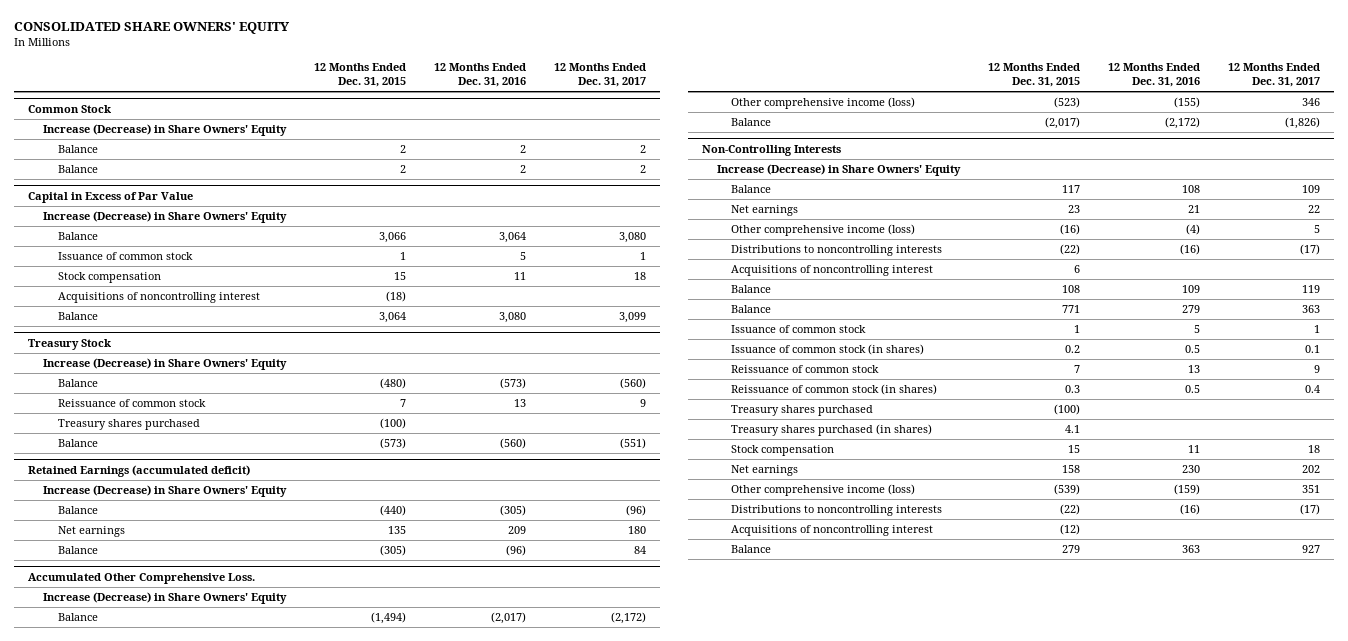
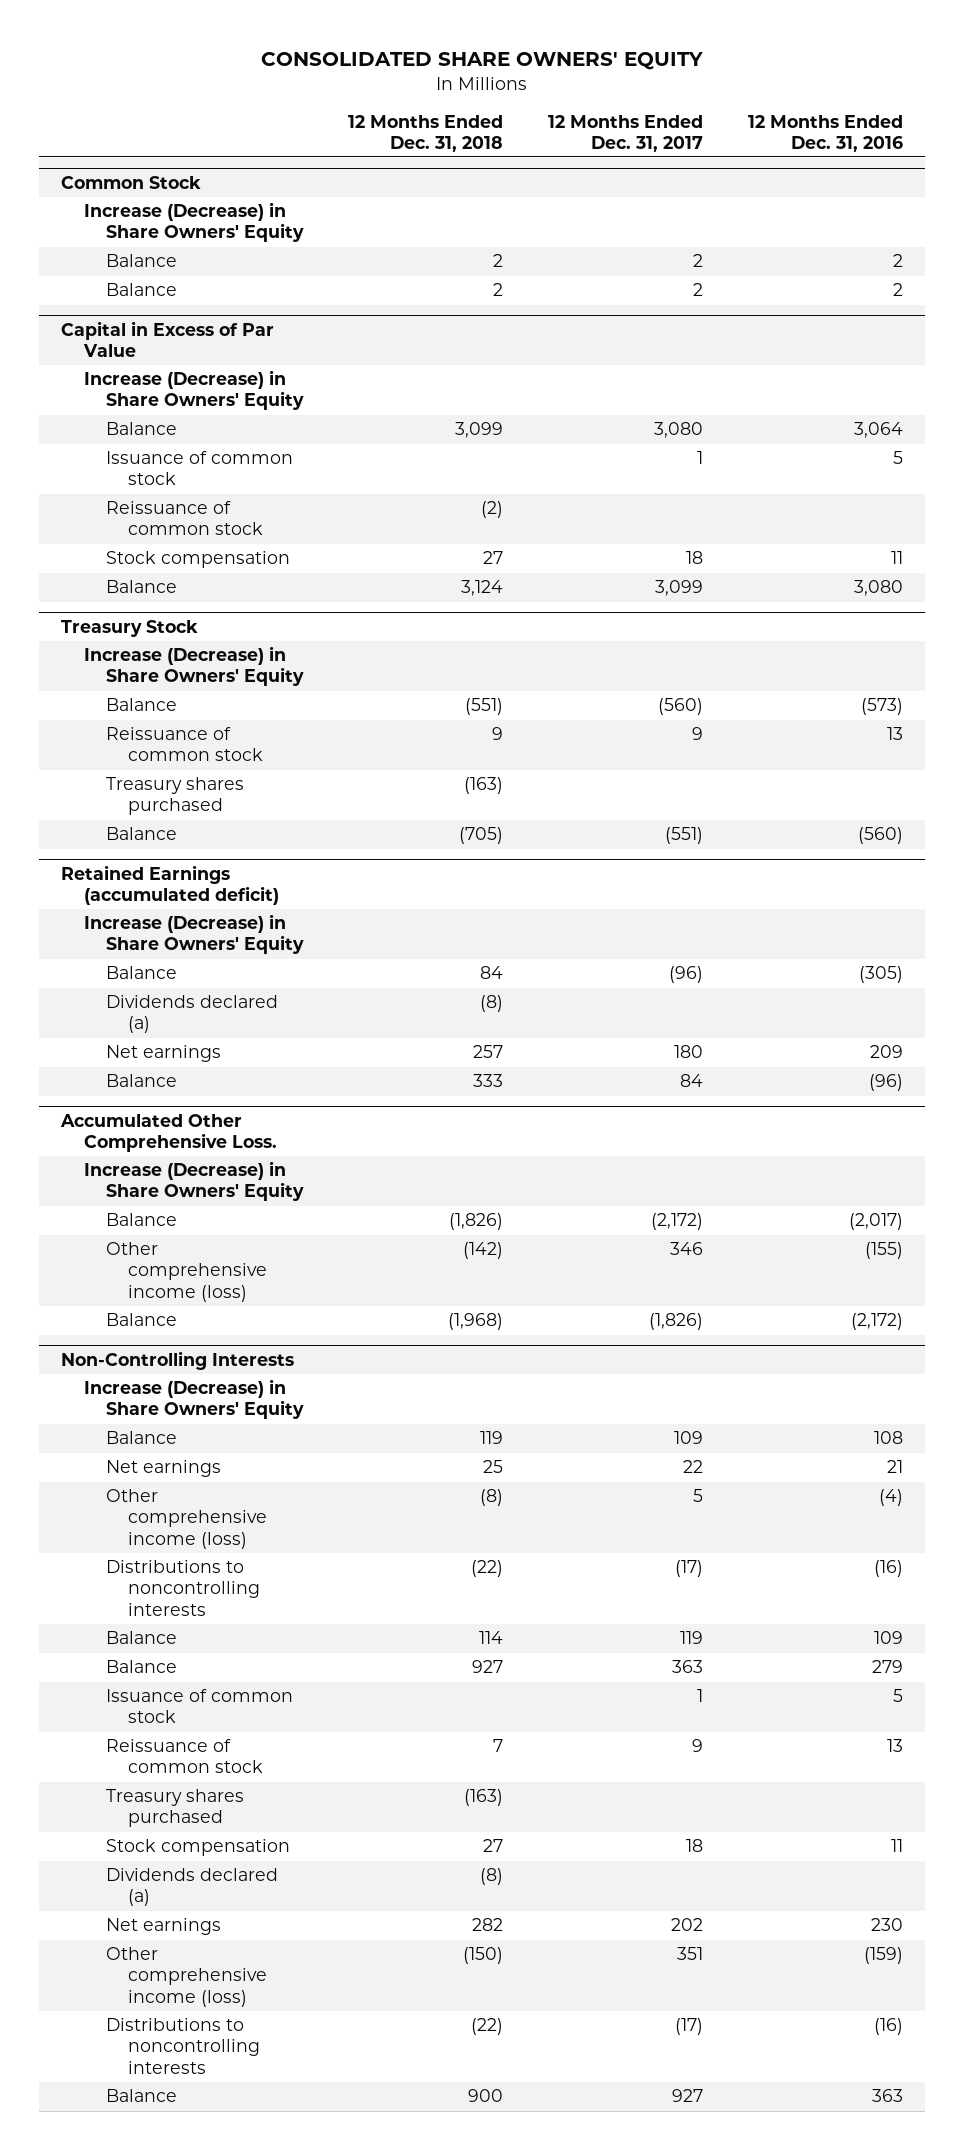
[313,63,406,88] 12 Months Ended Dec. 31, 2015 -> none
none -> [347,114,503,152] 12 Months Ended Dec. 31, 2018
none -> [105,501,264,536] Reissuance of common stock
[57,291,260,303] Acquisitions of noncontrolling interest -> none
none -> [105,995,278,1034] Dividends declared (a)
[731,264,934,276] Acquisitions of noncontrolling interest -> none
[731,343,925,355] Issuance of common stock (in shares) -> none
[731,383,938,395] Reissuance of common stock (in shares) -> none
[731,423,933,436] Treasury shares purchased (in shares) -> none
none -> [105,1868,278,1907] Dividends declared (a)
[731,524,934,536] Acquisitions of noncontrolling interest -> none

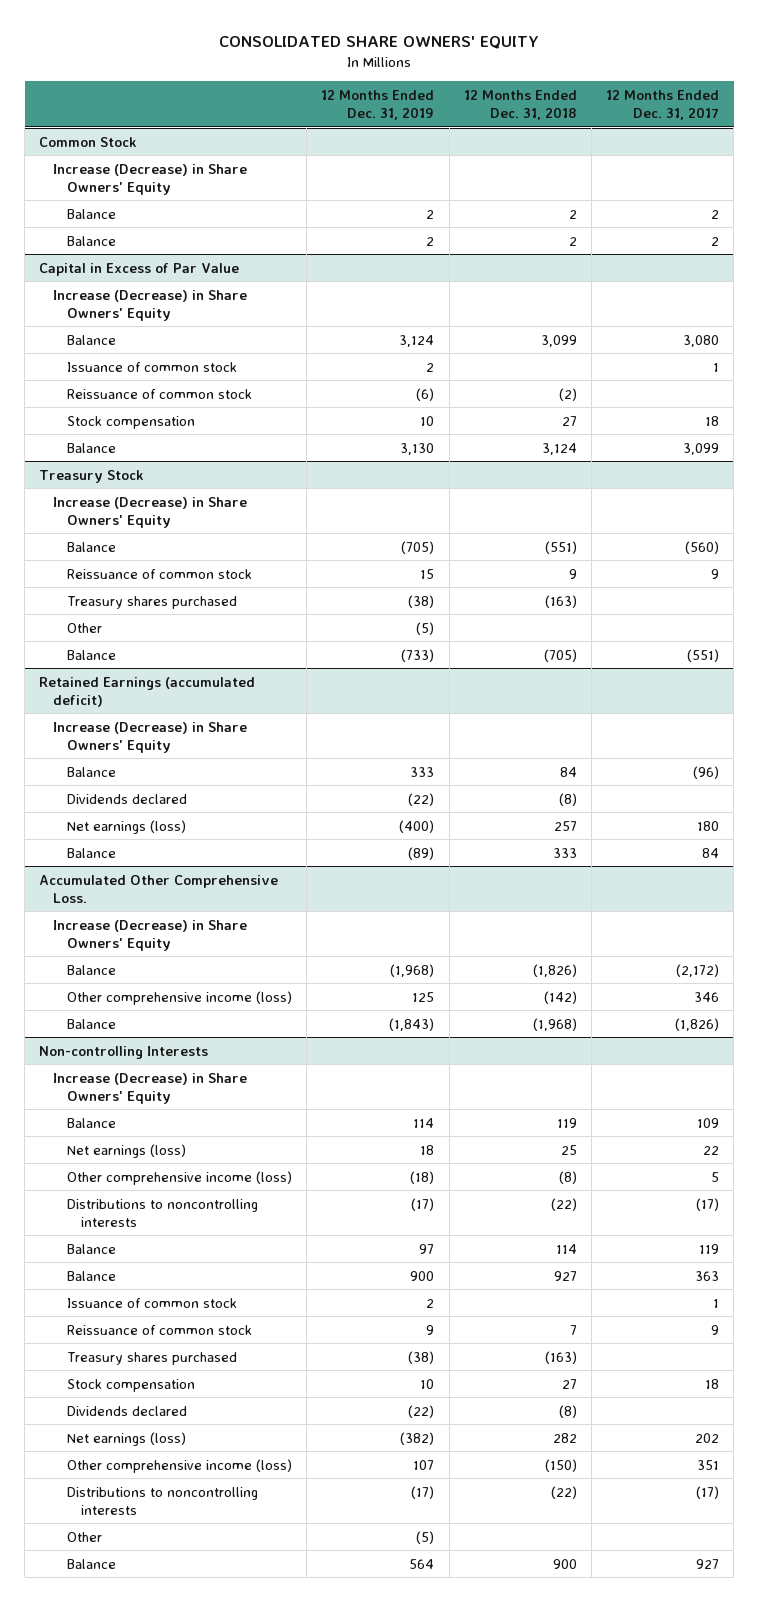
[747,114,903,152] 12 Months Ended Dec. 31, 2016 -> none
none -> [321,89,435,120] 12 Months Ended Dec. 31, 2019
none -> [67,622,103,633] Other
[105,995,278,1034] Dividends declared (a) -> [67,793,188,804] Dividends declared
[105,1045,221,1063] Net earnings -> [67,819,187,834] Net earnings (loss)
[61,1350,295,1370] Non-Controlling Interests -> [39,1045,209,1059] Non-controlling Interests
[105,1460,221,1478] Net earnings -> [67,1143,187,1158] Net earnings (loss)
[105,1868,278,1907] Dividends declared (a) -> [67,1405,188,1416] Dividends declared
[105,1918,221,1936] Net earnings -> [67,1431,187,1446] Net earnings (loss)
none -> [67,1531,103,1542] Other

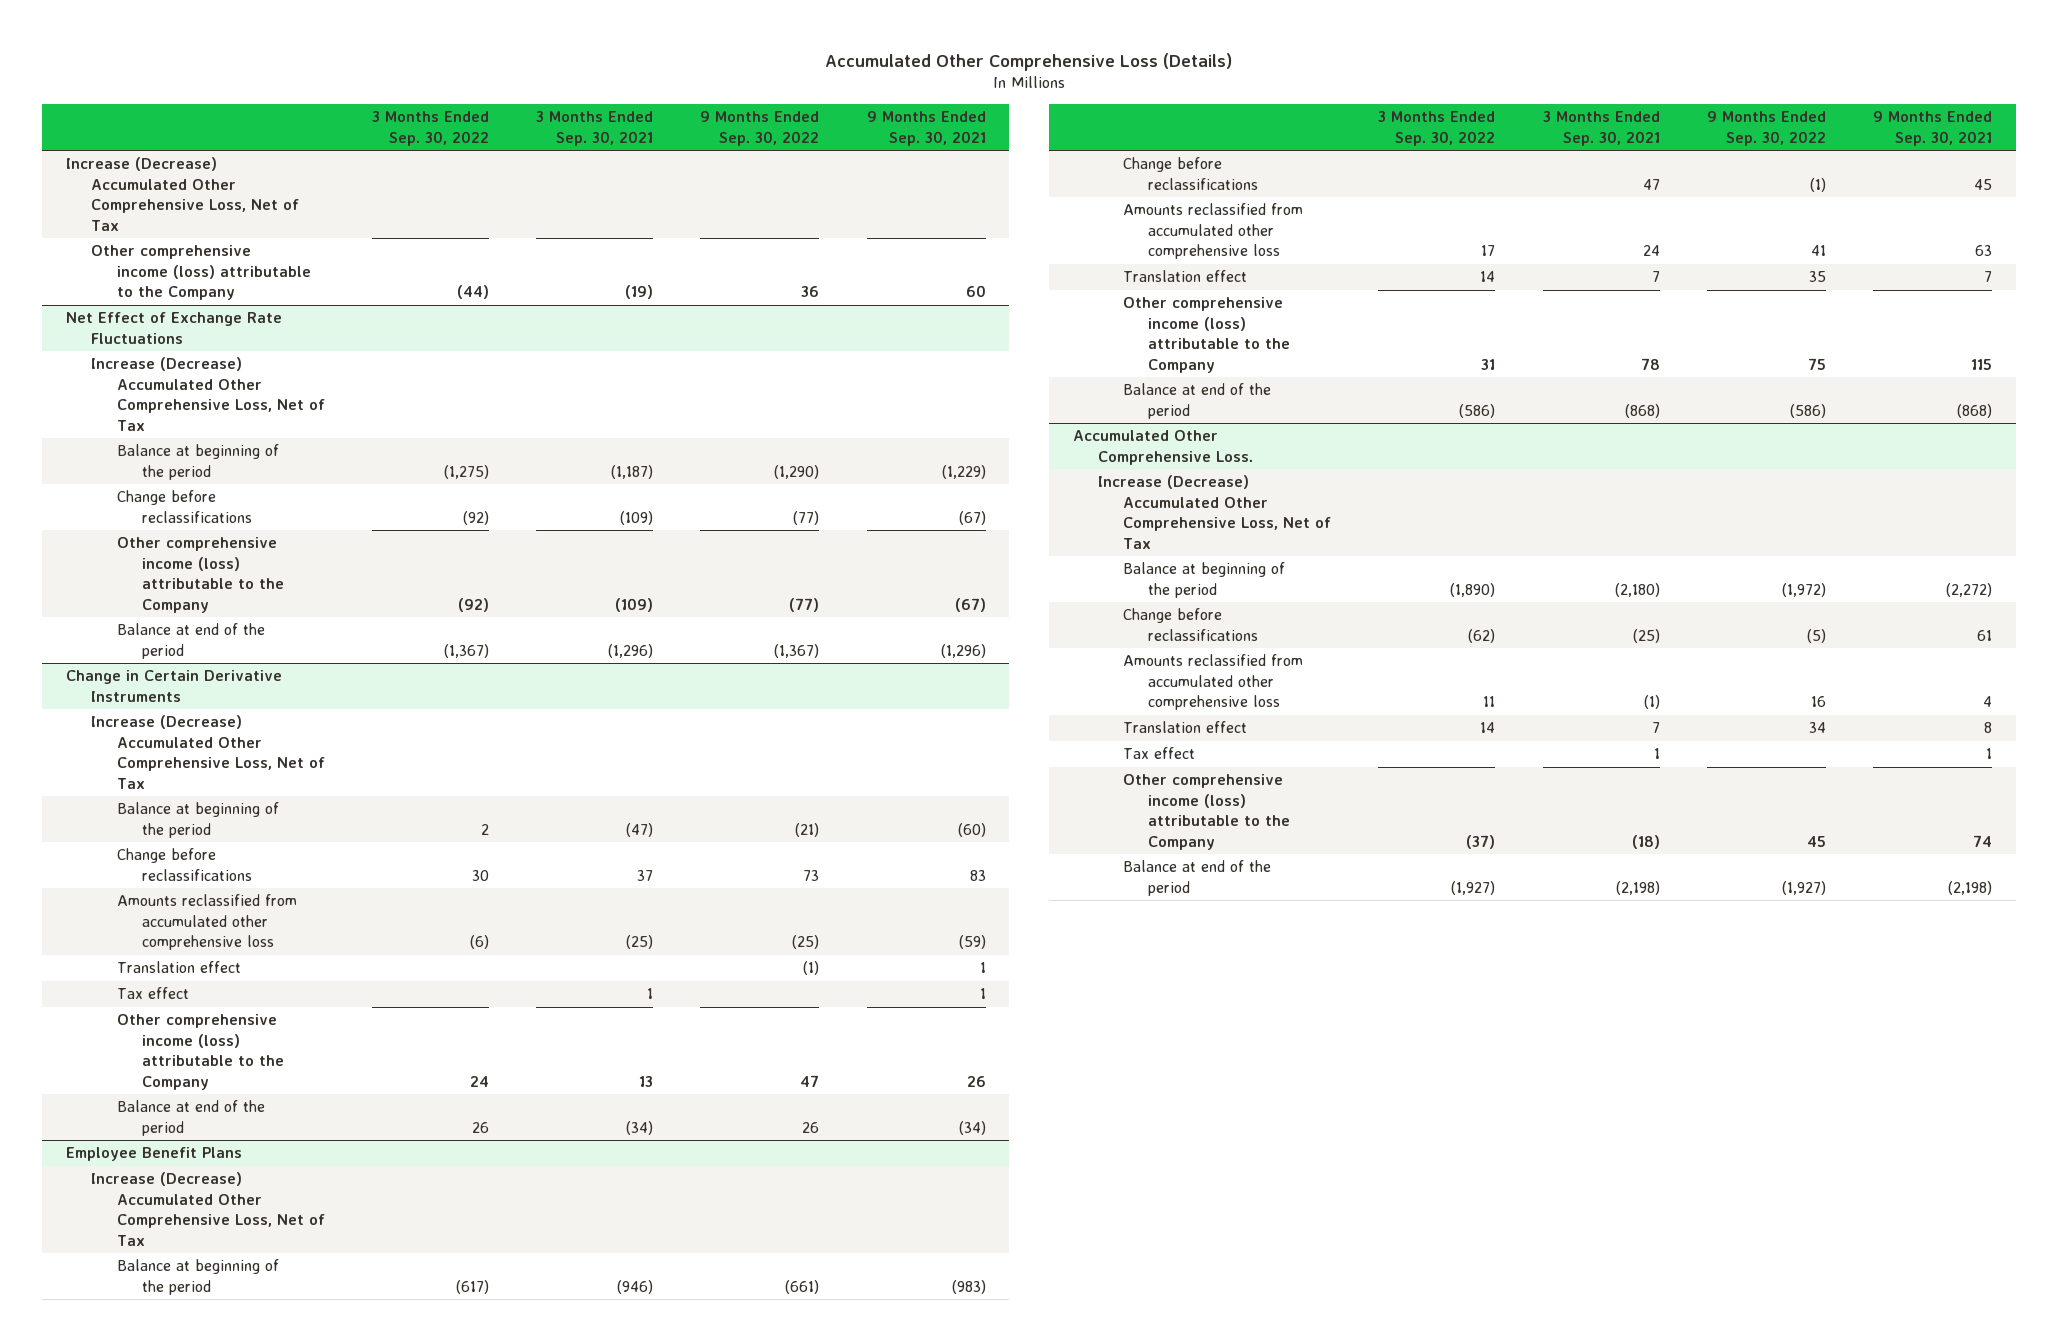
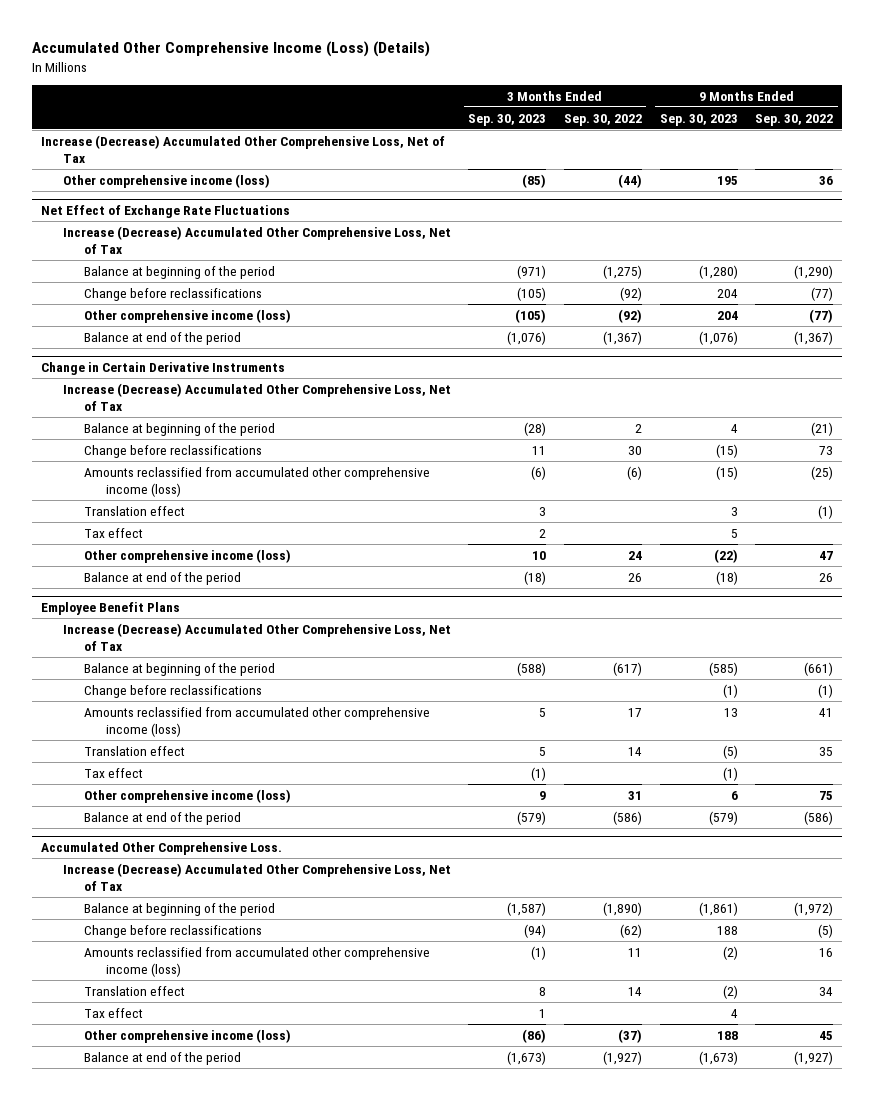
[825,52,1233,71] Accumulated Other Comprehensive Loss (Details) -> [32,41,431,58] Accumulated Other Comprehensive Income (Loss) (Details)
[536,111,654,146] 3 Months Ended Sep. 30, 2021 -> none
[866,111,986,146] 9 Months Ended Sep. 30, 2021 -> none
none -> [468,113,547,126] Sep. 30, 2023
none -> [659,113,738,126] Sep. 30, 2023
[91,245,311,301] Other comprehensive income (loss) attributable to the Company -> [62,173,270,188] Other comprehensive income (loss)
[116,537,284,613] Other comprehensive income (loss) attributable to the Company -> [84,308,292,323] Other comprehensive income (loss)
[116,894,297,951] Amounts reclassified from accumulated other comprehensive loss -> [84,466,431,497] Amounts reclassified from accumulated other comprehensive income (loss)
[116,1014,284,1090] Other comprehensive income (loss) attributable to the Company -> [84,548,292,563] Other comprehensive income (loss)
[1122,203,1303,260] Amounts reclassified from accumulated other comprehensive loss -> [84,706,431,737] Amounts reclassified from accumulated other comprehensive income (loss)
none -> [84,767,144,778] Tax effect
[1122,297,1291,373] Other comprehensive income (loss) attributable to the Company -> [84,788,292,803] Other comprehensive income (loss)
[1122,654,1303,711] Amounts reclassified from accumulated other comprehensive loss -> [84,946,431,977] Amounts reclassified from accumulated other comprehensive income (loss)
[1122,774,1291,850] Other comprehensive income (loss) attributable to the Company -> [84,1028,292,1043] Other comprehensive income (loss)

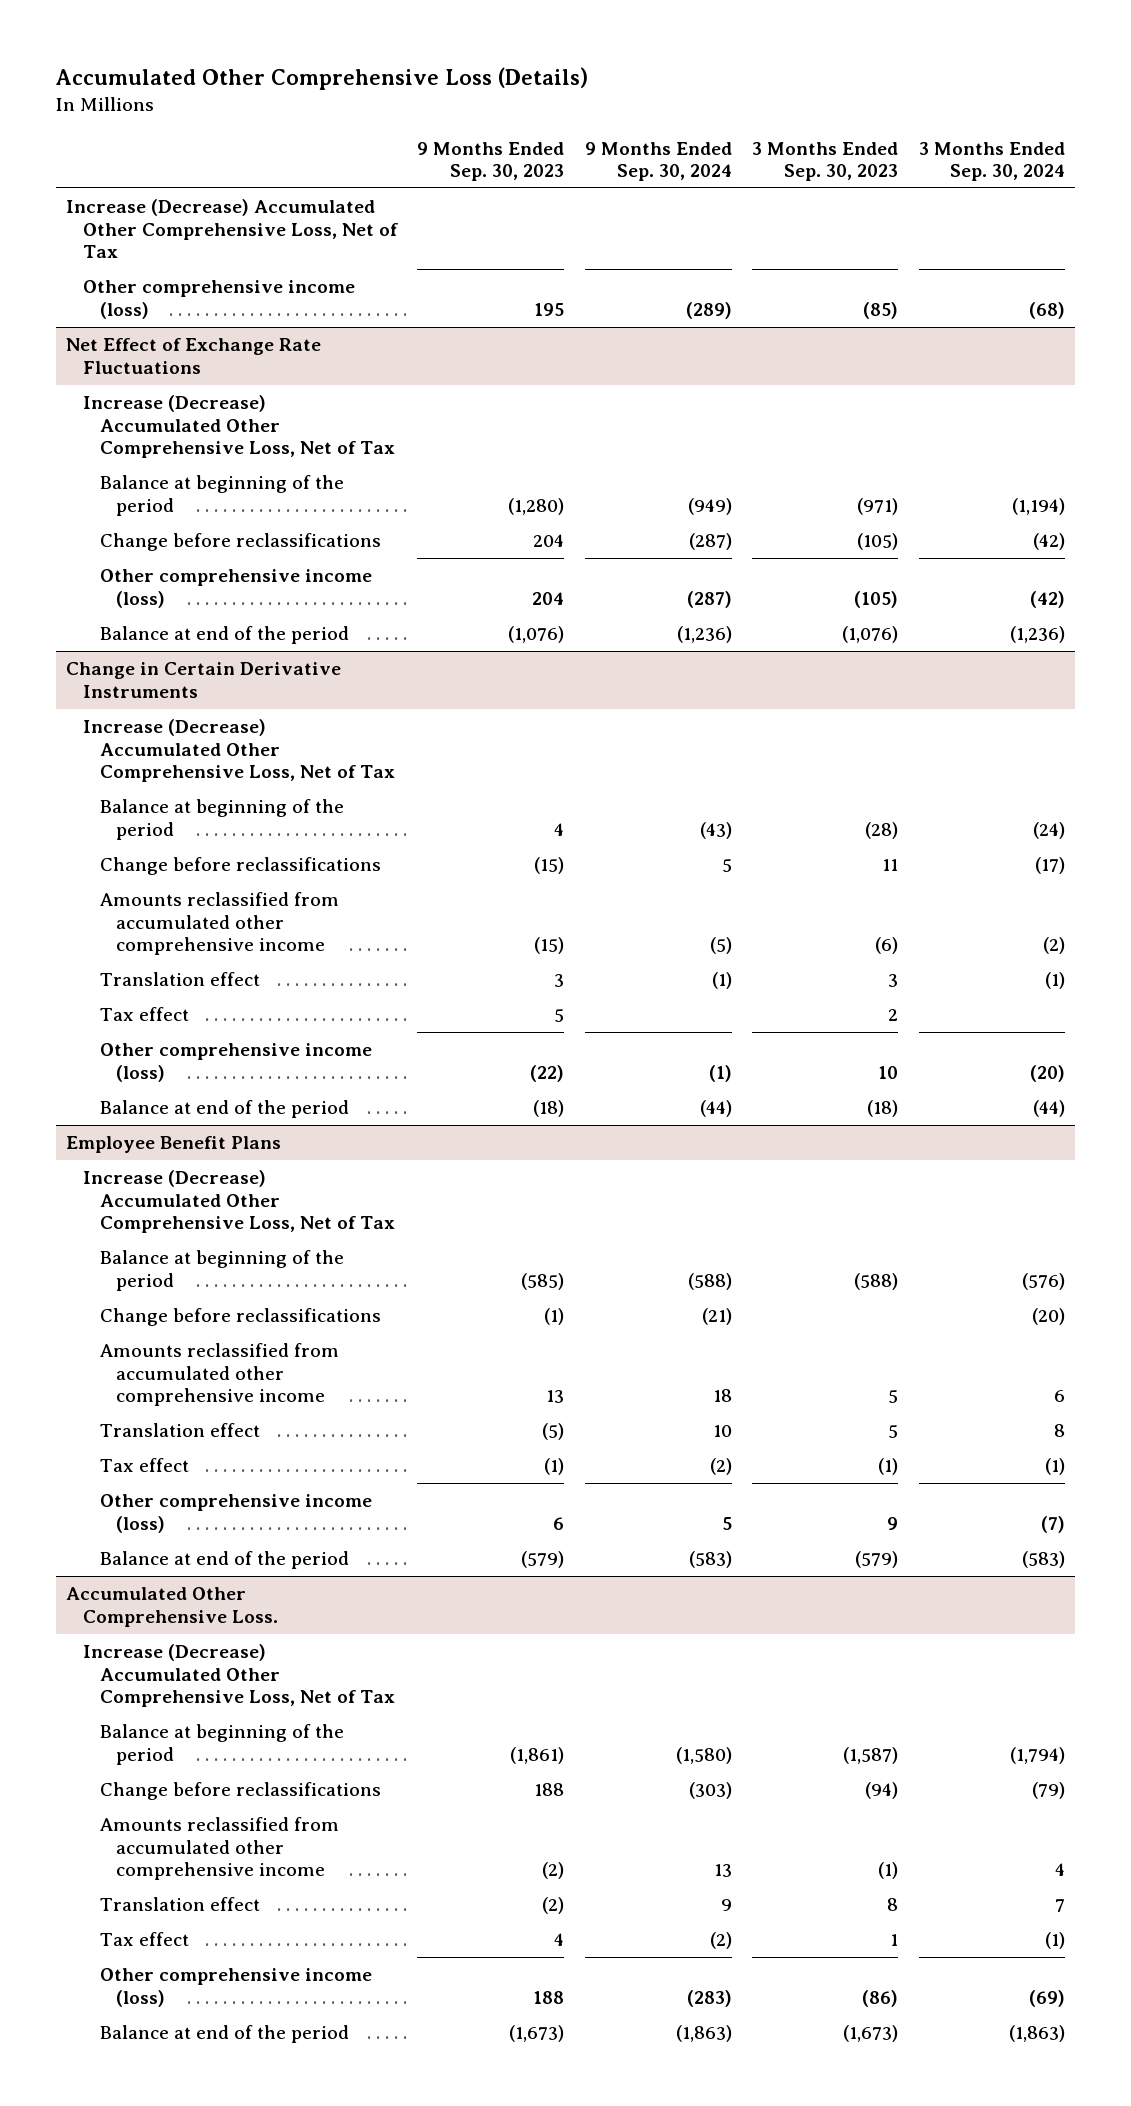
[32,41,431,58] Accumulated Other Comprehensive Income (Loss) (Details) -> [55,67,588,91] Accumulated Other Comprehensive Loss (Details)
[564,113,643,126] Sep. 30, 2022 -> none
[755,113,834,126] Sep. 30, 2022 -> none
none -> [584,141,732,181] 9 Months Ended Sep. 30, 2024
none -> [918,141,1065,181] 3 Months Ended Sep. 30, 2024
[84,466,431,497] Amounts reclassified from accumulated other comprehensive income (loss) -> [99,892,339,955] Amounts reclassified from accumulated other comprehensive income
[84,706,431,737] Amounts reclassified from accumulated other comprehensive income (loss) -> [99,1343,339,1406] Amounts reclassified from accumulated other comprehensive income
[84,946,431,977] Amounts reclassified from accumulated other comprehensive income (loss) -> [99,1817,339,1880] Amounts reclassified from accumulated other comprehensive income

